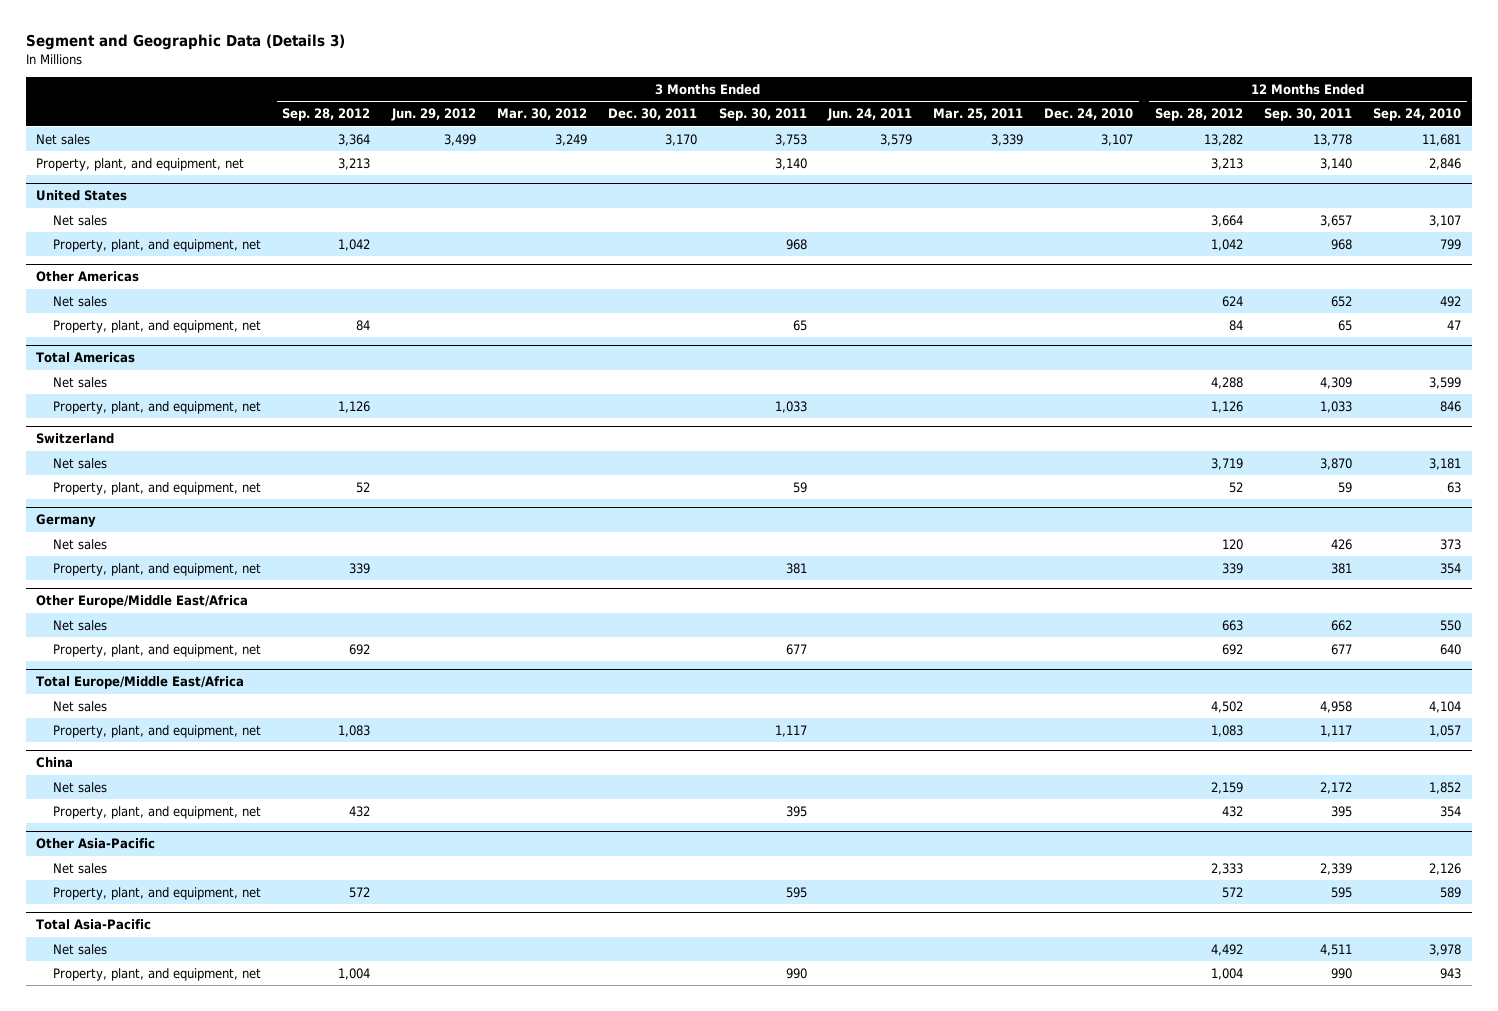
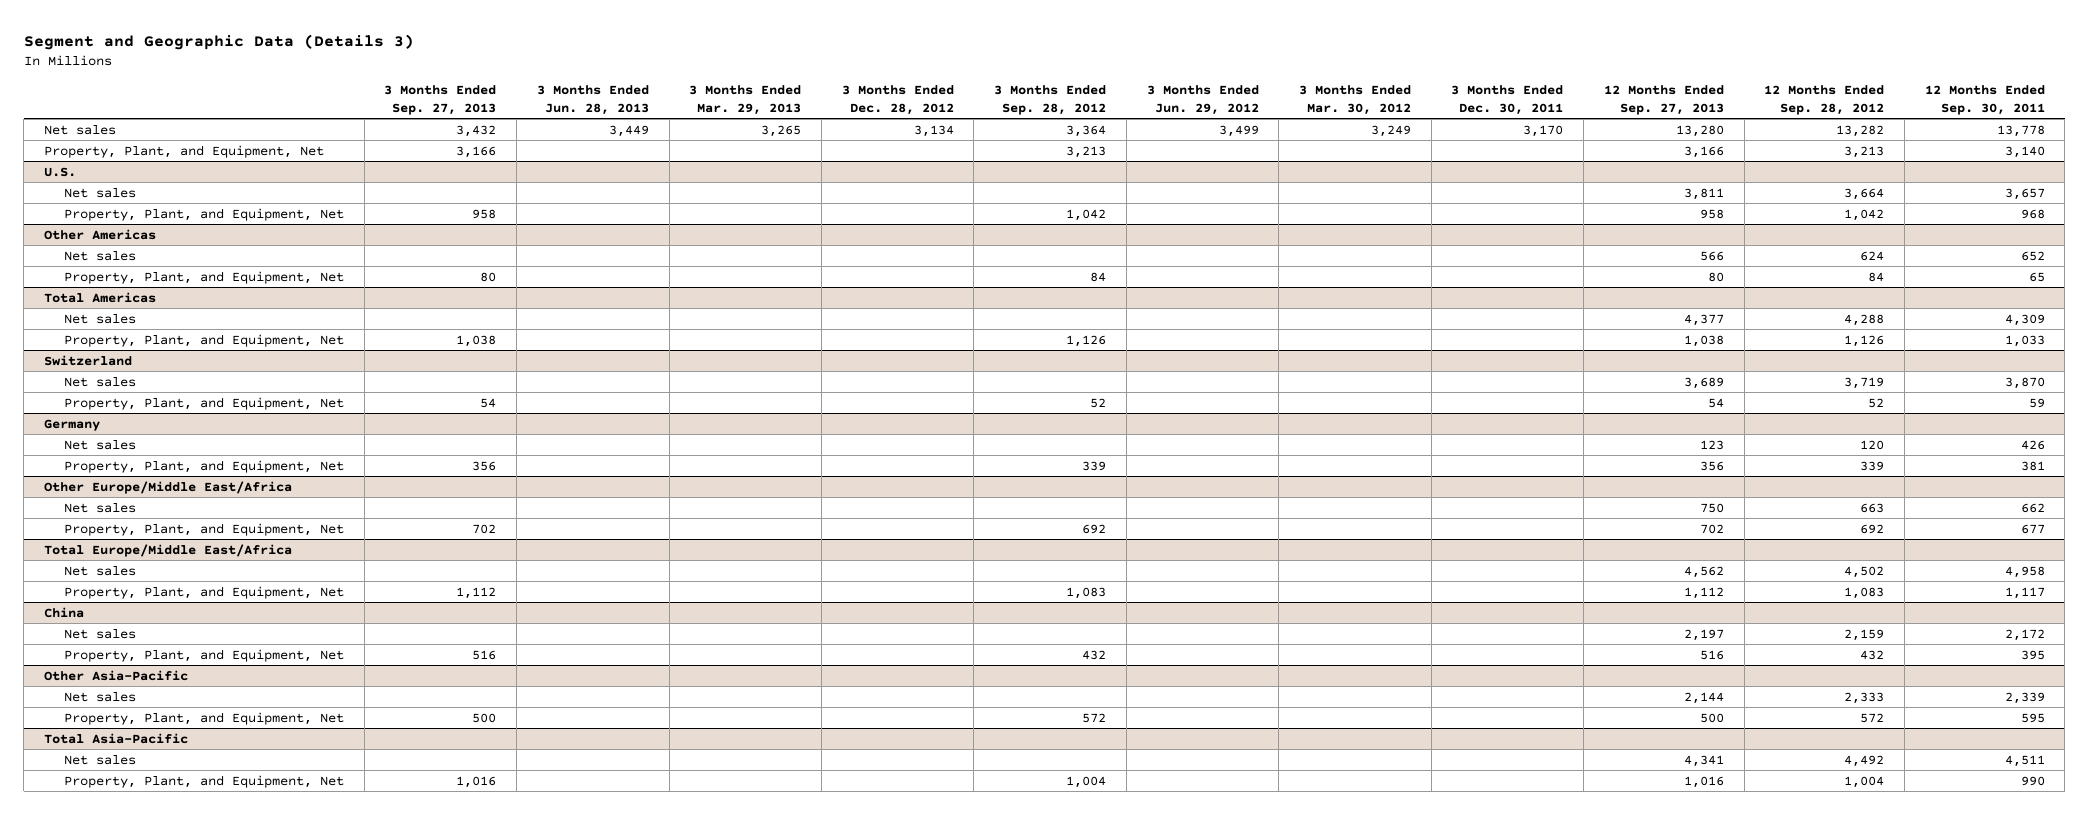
[718,108,807,122] Sep. 30, 2011 -> none
[826,108,912,122] Jun. 24, 2011 -> none
[933,108,1024,121] Mar. 25, 2011 -> none
[1044,108,1134,121] Dec. 24, 2010 -> none
[1373,108,1462,122] Sep. 24, 2010 -> none
none -> [384,85,497,115] 3 Months Ended Sep. 27, 2013
none -> [536,85,649,115] 3 Months Ended Jun. 28, 2013
none -> [689,85,802,115] 3 Months Ended Mar. 29, 2013
none -> [841,85,954,115] 3 Months Ended Dec. 28, 2012
none -> [1603,85,1724,115] 12 Months Ended Sep. 27, 2013
[36,190,128,202] United States -> none
[36,157,245,171] Property, plant, and equipment, net -> [44,144,325,158] Property, Plant, and Equipment, Net
none -> [44,166,77,177] U.S.
[53,238,262,252] Property, plant, and equipment, net -> [64,207,345,221] Property, Plant, and Equipment, Net
[53,319,262,333] Property, plant, and equipment, net -> [64,270,345,284] Property, Plant, and Equipment, Net
[53,400,262,414] Property, plant, and equipment, net -> [64,333,345,347] Property, Plant, and Equipment, Net
[53,481,262,495] Property, plant, and equipment, net -> [64,396,345,410] Property, Plant, and Equipment, Net
[53,562,262,576] Property, plant, and equipment, net -> [64,459,345,473] Property, Plant, and Equipment, Net
[53,643,262,657] Property, plant, and equipment, net -> [64,522,345,536] Property, Plant, and Equipment, Net
[53,724,262,738] Property, plant, and equipment, net -> [64,585,345,599] Property, Plant, and Equipment, Net
[53,805,262,819] Property, plant, and equipment, net -> [64,648,345,662] Property, Plant, and Equipment, Net
[53,886,262,900] Property, plant, and equipment, net -> [64,711,345,725] Property, Plant, and Equipment, Net
[53,967,262,981] Property, plant, and equipment, net -> [64,774,345,788] Property, Plant, and Equipment, Net

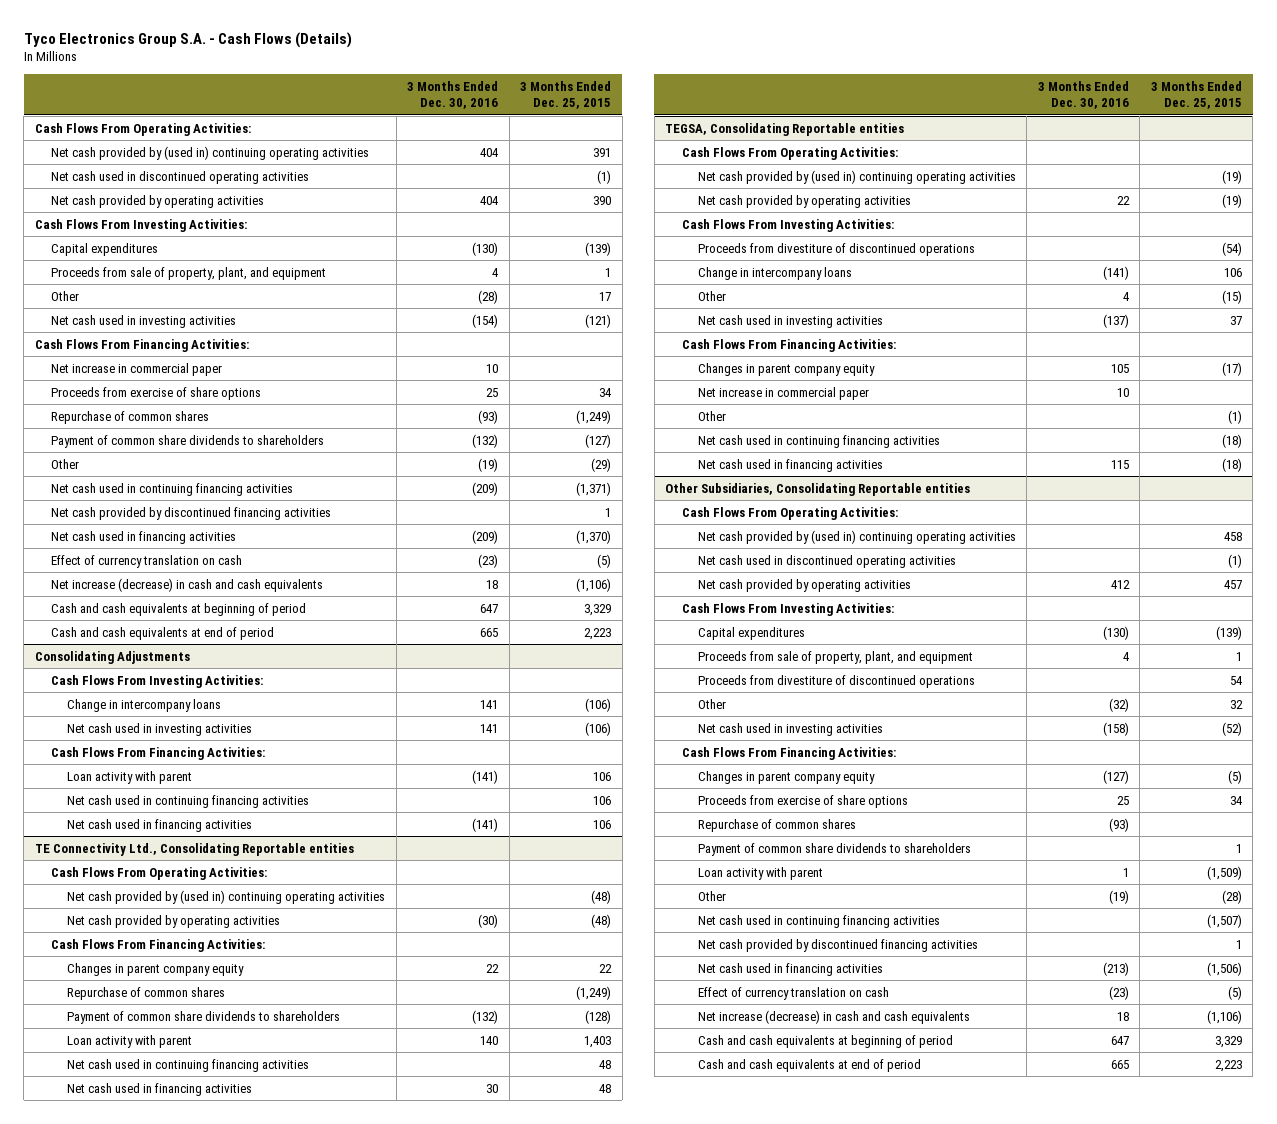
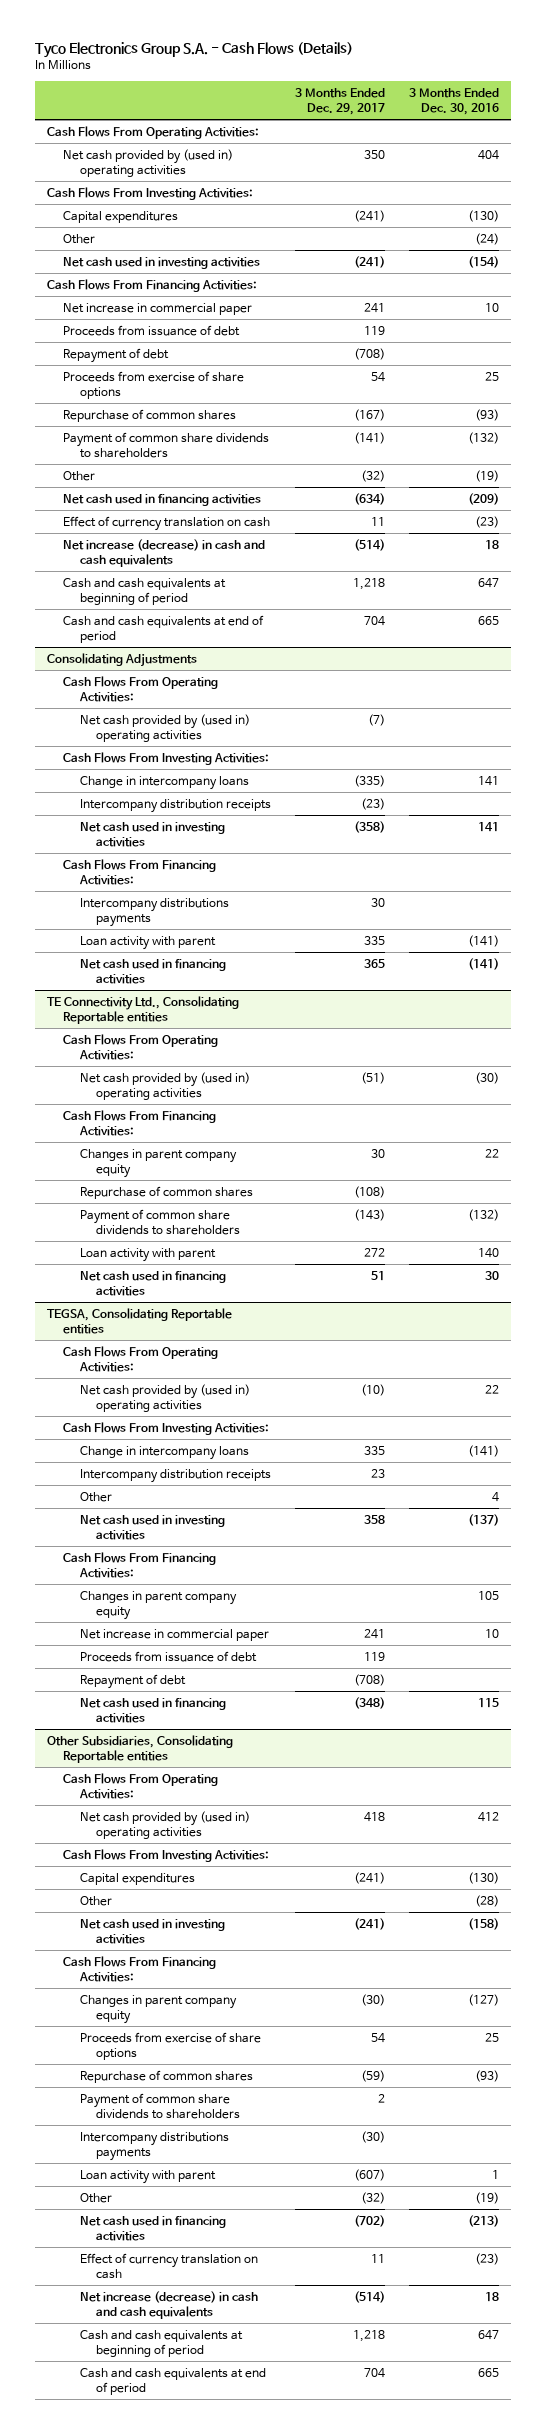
[520,80,612,109] 3 Months Ended Dec. 25, 2015 -> none
none -> [294,87,385,116] 3 Months Ended Dec. 29, 2017
[51,145,370,160] Net cash provided by (used in) continuing operating activities -> none
[51,170,310,184] Net cash used in discontinued operating activities -> none
[51,194,265,208] Net cash provided by operating activities -> [63,148,234,177] Net cash provided by (used in) operating activities
[51,266,327,280] Proceeds from sale of property, plant, and equipment -> none
[478,289,499,304] (28) -> [475,232,500,245] (24)
none -> [63,324,241,336] Proceeds from issuance of debt
none -> [63,347,170,363] Repayment of debt
[51,482,294,496] Net cash used in continuing financing activities -> none
[51,506,332,520] Net cash provided by discontinued financing activities -> none
none -> [63,675,219,702] Cash Flows From Operating Activities:
none -> [79,713,250,742] Net cash provided by (used in) operating activities
none -> [79,798,271,813] Intercompany distribution receipts
none -> [79,897,229,927] Intercompany distributions payments
[67,794,310,808] Net cash used in continuing financing activities -> none
[67,889,386,904] Net cash provided by (used in) continuing operating activities -> none
[67,914,281,928] Net cash provided by operating activities -> [79,1071,250,1100] Net cash provided by (used in) operating activities
[67,1058,310,1072] Net cash used in continuing financing activities -> none
[698,169,1017,184] Net cash provided by (used in) continuing operating activities -> none
[698,194,912,208] Net cash provided by operating activities -> [79,1383,250,1412] Net cash provided by (used in) operating activities
[698,242,976,256] Proceeds from divestiture of discontinued operations -> none
none -> [79,1468,271,1483] Intercompany distribution receipts
[698,410,727,421] Other -> none
[698,434,941,448] Net cash used in continuing financing activities -> none
none -> [79,1650,257,1662] Proceeds from issuance of debt
none -> [79,1673,186,1689] Repayment of debt
[698,529,1017,544] Net cash provided by (used in) continuing operating activities -> none
[698,554,957,568] Net cash used in discontinued operating activities -> none
[698,578,912,592] Net cash provided by operating activities -> [79,1810,250,1839] Net cash provided by (used in) operating activities
[698,650,974,664] Proceeds from sale of property, plant, and equipment -> none
[698,674,976,688] Proceeds from divestiture of discontinued operations -> none
[1108,697,1129,712] (32) -> [475,1894,500,1907] (28)
none -> [79,2131,229,2161] Intercompany distributions payments
[698,914,941,928] Net cash used in continuing financing activities -> none
[698,938,979,952] Net cash provided by discontinued financing activities -> none

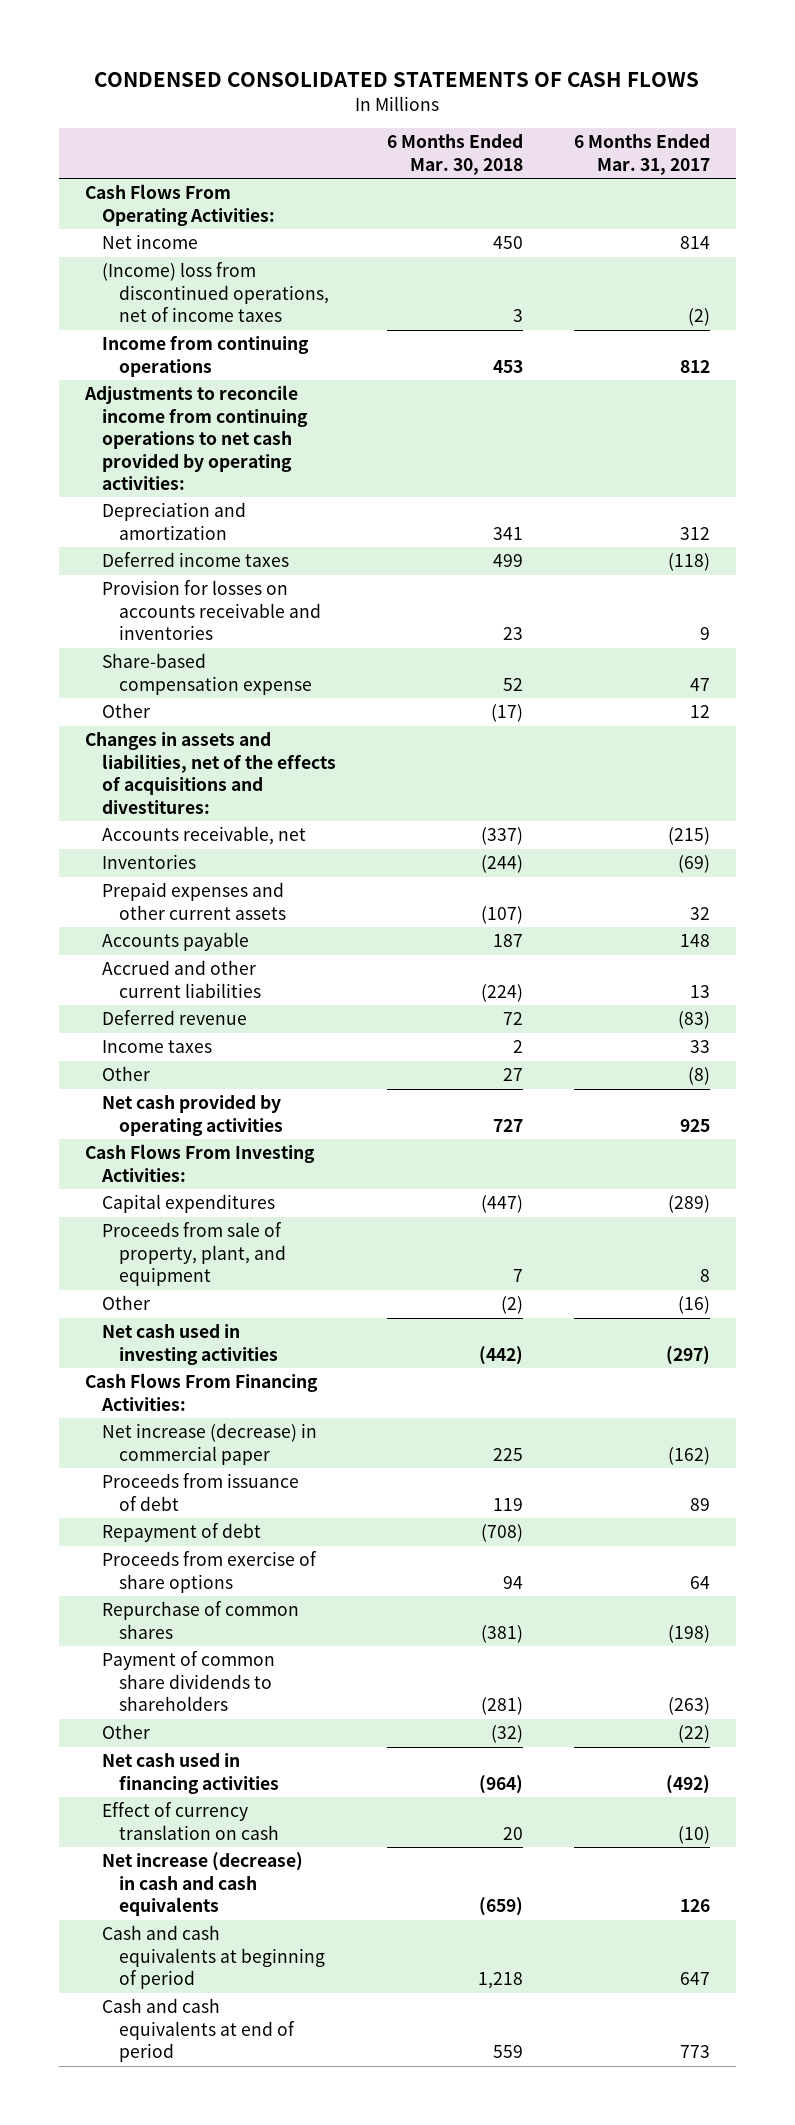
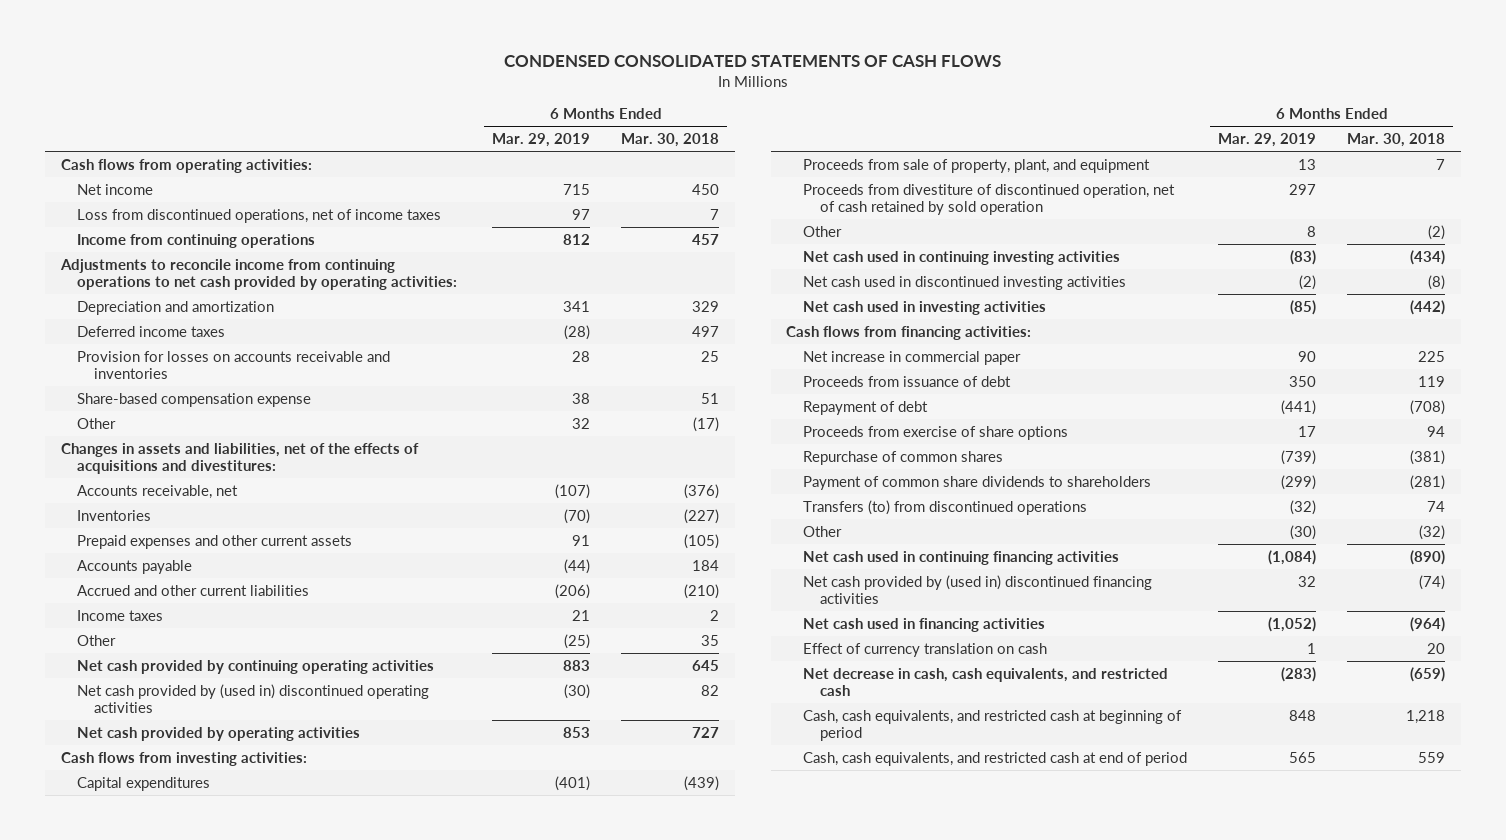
[574,134,711,175] 6 Months Ended Mar. 31, 2017 -> none
none -> [492,132,591,147] Mar. 29, 2019
[84,184,275,226] Cash Flows From Operating Activities: -> [60,158,312,173] Cash flows from operating activities:
[101,262,329,323] (Income) loss from discontinued operations, net of income taxes -> [77,208,442,223] Loss from discontinued operations, net of income taxes
[512,309,523,323] 3 -> [710,208,720,220] 7
[492,359,523,373] 453 -> [692,233,720,245] 457
[492,526,523,540] 341 -> [692,300,720,312] 329
[492,554,523,568] 499 -> [692,325,720,337] 497
[502,627,523,641] 23 -> [701,350,720,362] 25
[502,677,523,691] 52 -> [701,392,720,404] 51
[101,1010,247,1026] Deferred revenue -> none
[480,827,523,846] (337) -> [684,483,720,499] (376)
[480,855,523,874] (244) -> [684,508,720,524] (227)
[480,905,523,924] (107) -> [684,533,720,549] (105)
[492,934,523,948] 187 -> [692,559,720,571] 184
[480,983,523,1002] (224) -> [684,583,720,599] (210)
[502,1068,523,1082] 27 -> [701,634,720,646] 35
none -> [77,659,435,674] Net cash provided by continuing operating activities
none -> [77,683,430,714] Net cash provided by (used in) discontinued operating activities
[84,1144,315,1182] Cash Flows From Investing Activities: -> [60,751,307,766] Cash flows from investing activities:
[480,1195,523,1214] (447) -> [684,775,720,791] (439)
none -> [802,183,1175,216] Proceeds from divestiture of discontinued operation, net of cash retained by sold operation
none -> [802,250,1120,265] Net cash used in continuing investing activities
none -> [802,275,1126,290] Net cash used in discontinued investing activities
[84,1373,318,1411] Cash Flows From Financing Activities: -> [786,325,1032,340] Cash flows from financing activities:
[101,1423,317,1465] Net increase (decrease) in commercial paper -> [802,350,1021,365] Net increase in commercial paper
none -> [802,499,1087,515] Transfers (to) from discontinued operations
none -> [802,550,1119,565] Net cash used in continuing financing activities
none -> [802,574,1152,605] Net cash provided by (used in) discontinued financing activities
[101,1852,303,1917] Net increase (decrease) in cash and cash equivalents -> [802,667,1168,697] Net decrease in cash, cash equivalents, and restricted cash
[101,1925,325,1990] Cash and cash equivalents at beginning of period -> [802,709,1182,742] Cash, cash equivalents, and restricted cash at beginning of period
[101,1998,295,2063] Cash and cash equivalents at end of period -> [802,751,1187,766] Cash, cash equivalents, and restricted cash at end of period

